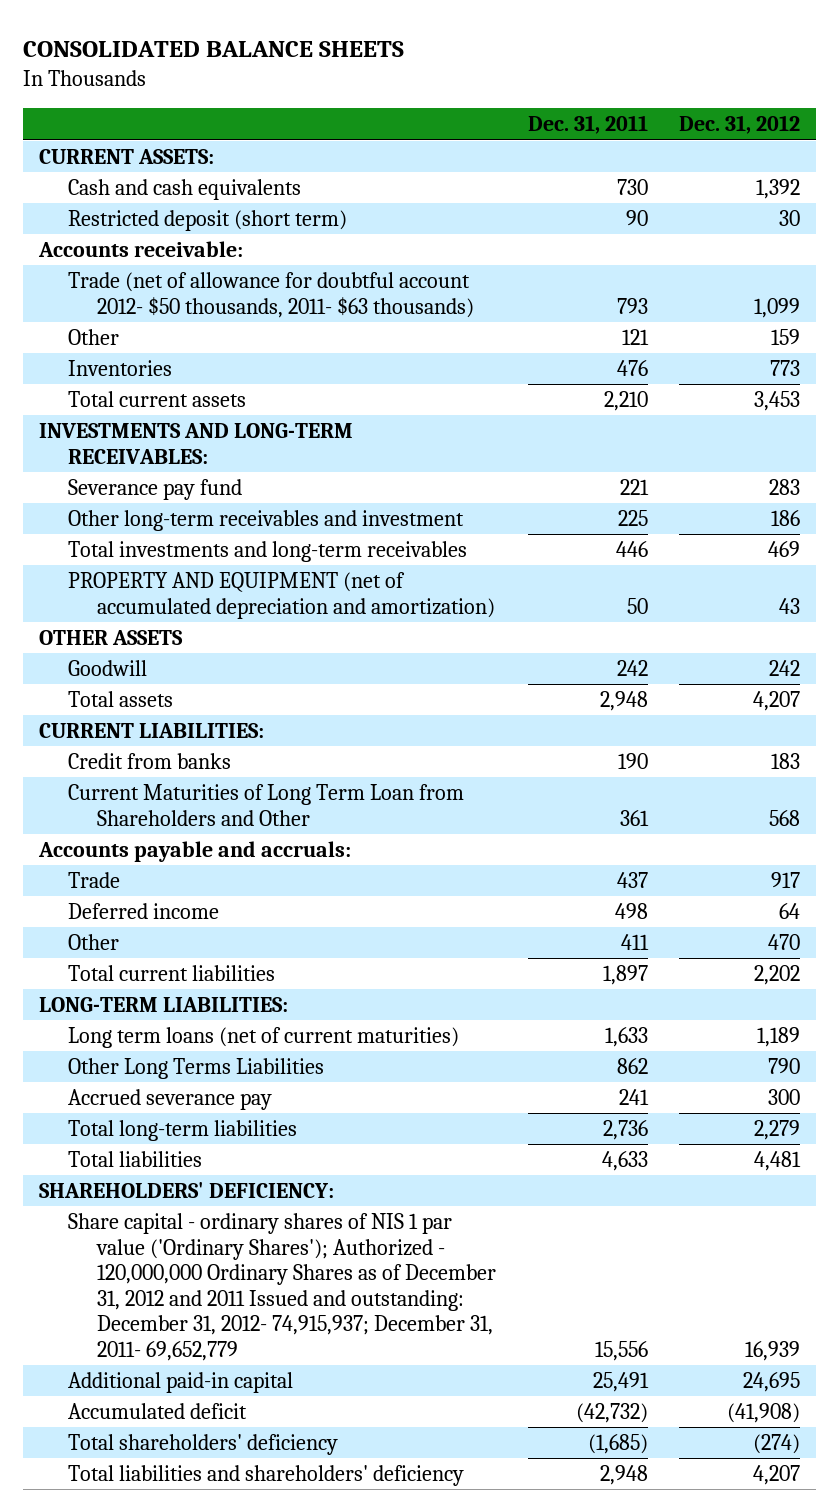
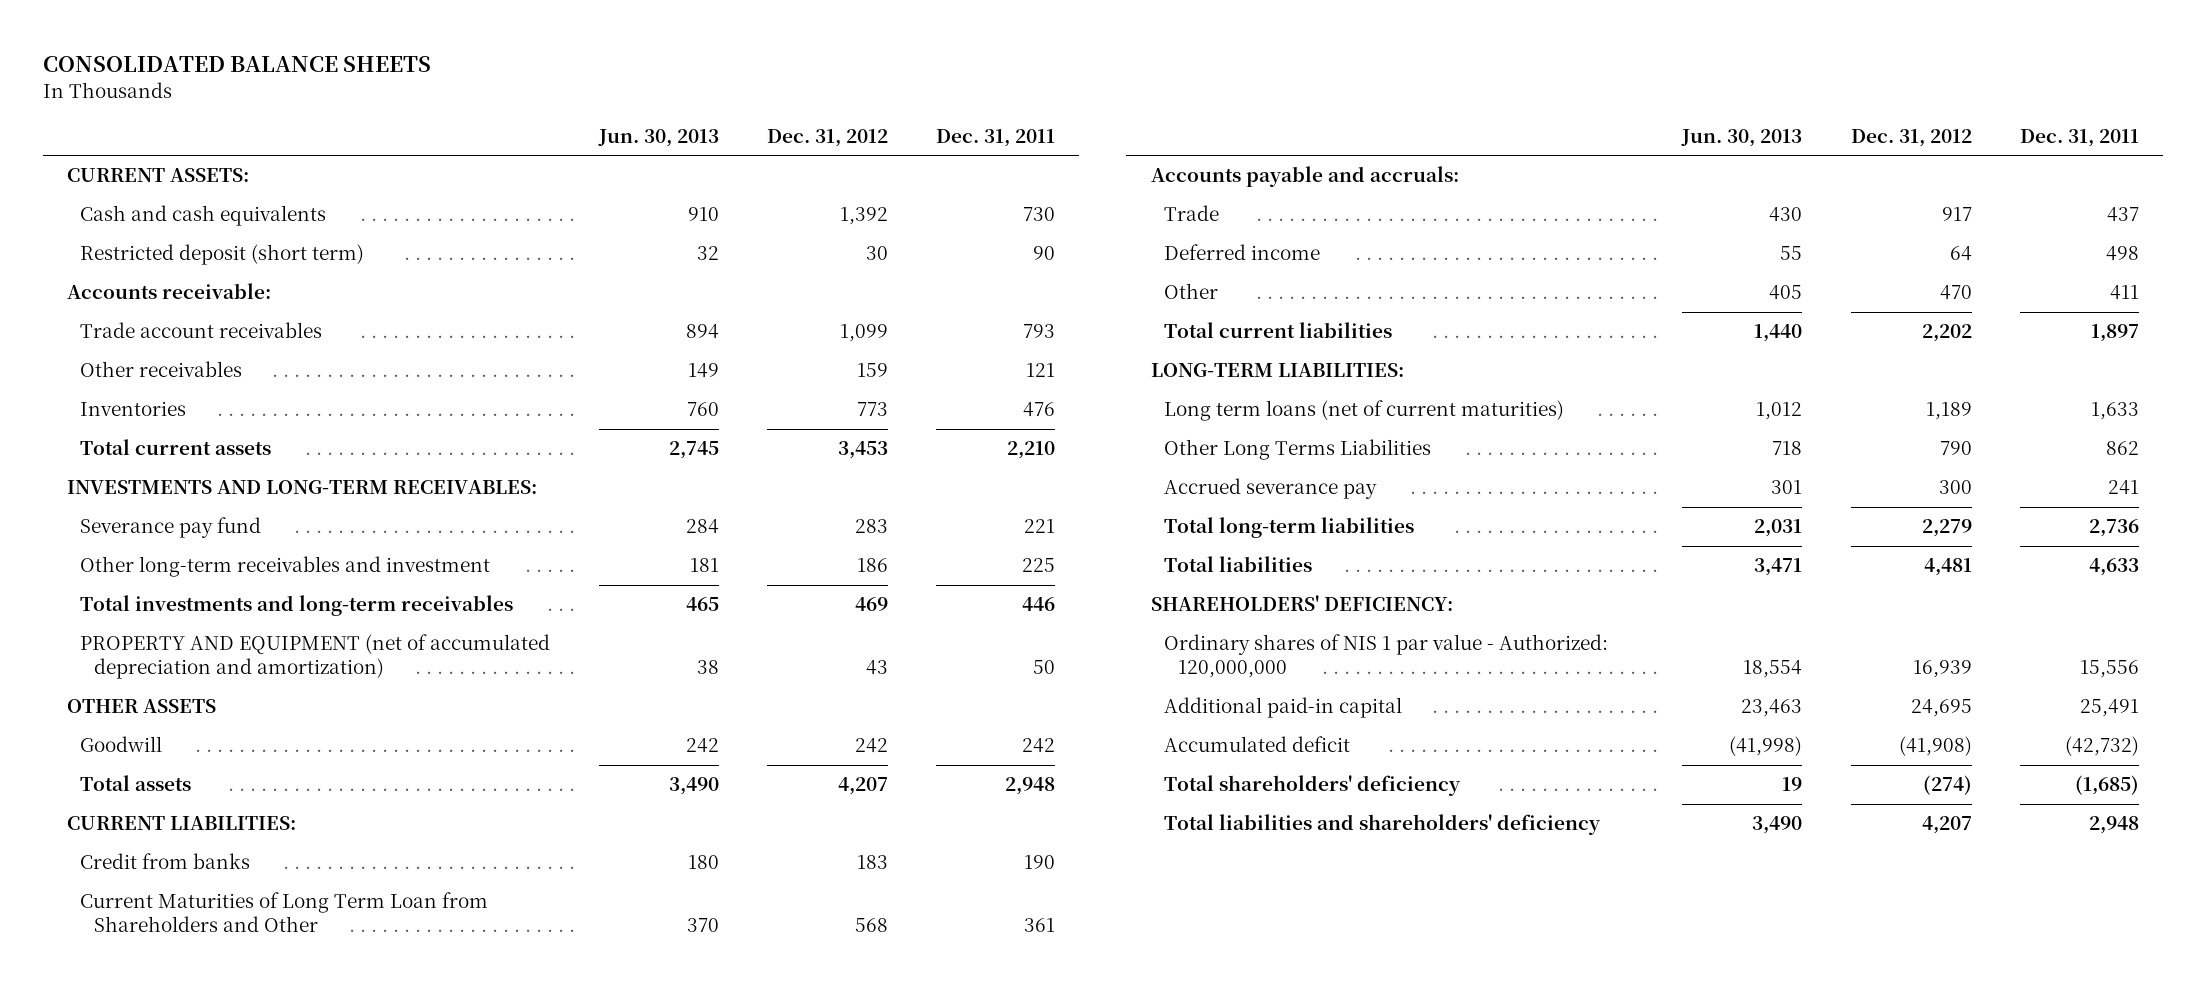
none -> [597,128,719,147] Jun. 30, 2013
[67,272,474,318] Trade (net of allowance for doubtful account 2012- $50 thousands, 2011- $63 thousands) -> [80,322,323,339] Trade account receivables
[67,329,119,346] Other -> [80,361,243,378] Other receivables
[67,1213,496,1361] Share capital - ordinary shares of NIS 1 par value ('Ordinary Shares'); Authorized - 120,000,000 Ordinary Shares as of December 31, 2012 and 2011 Issued and outstanding: December 31, 2012- 74,915,937; December 31, 2011- 69,652,779 -> [1164,634,1609,679] Ordinary shares of NIS 1 par value - Authorized: 120,000,000

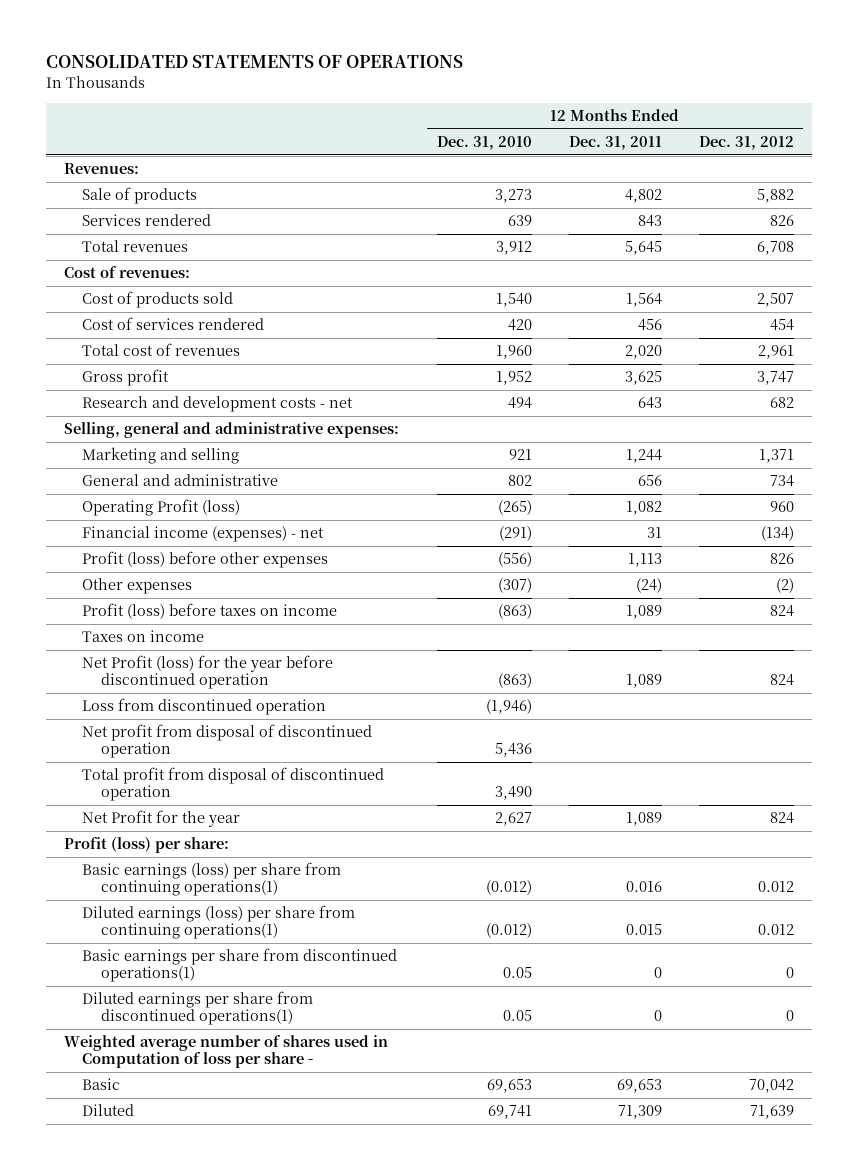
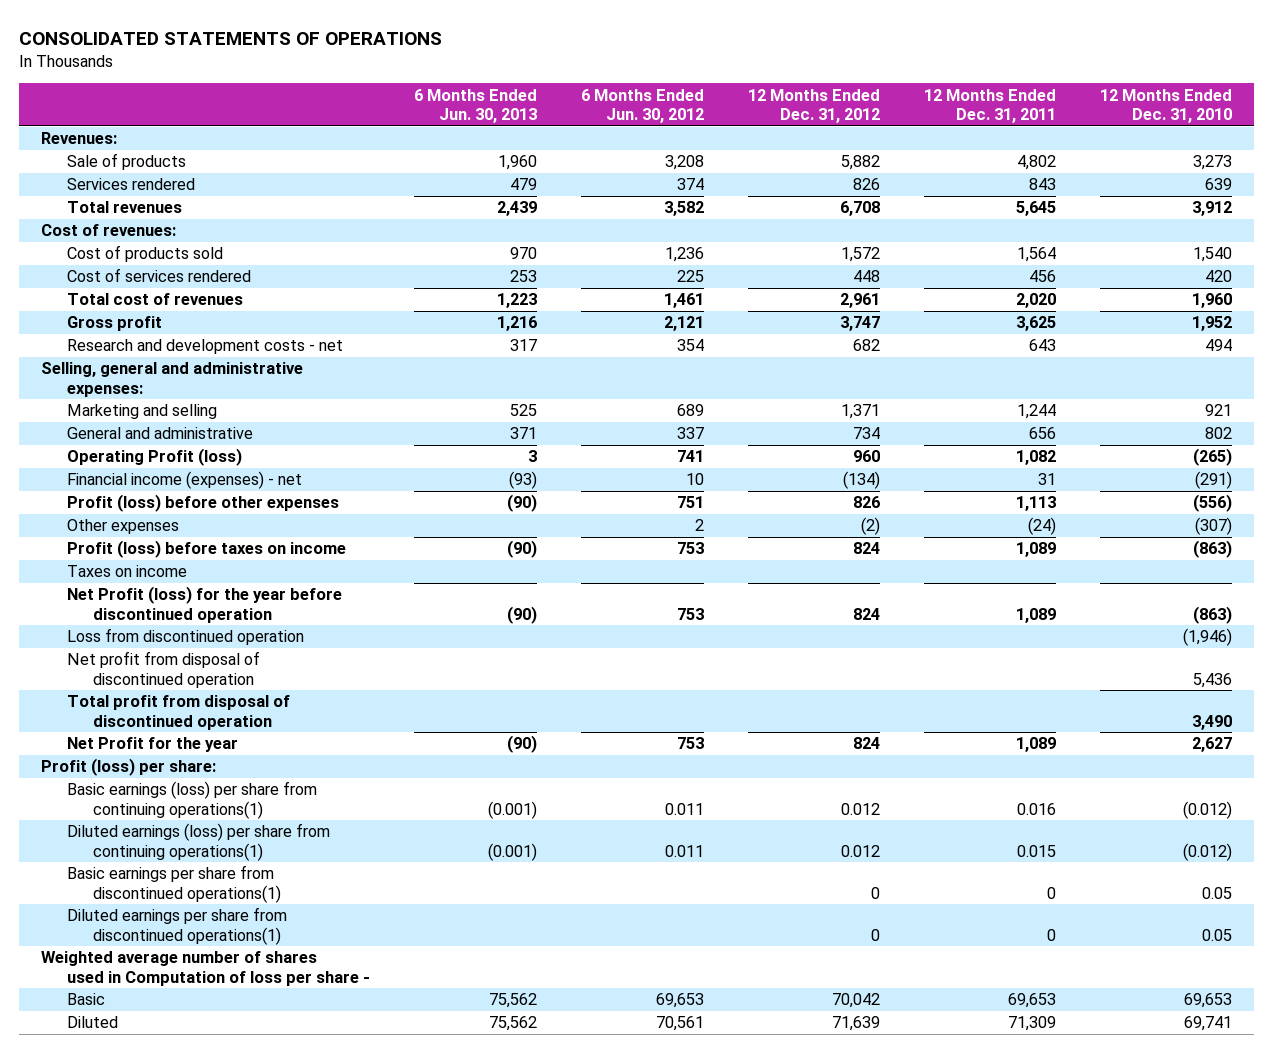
none -> [414,88,538,123] 6 Months Ended Jun. 30, 2013
none -> [581,88,705,123] 6 Months Ended Jun. 30, 2012
[756,293,794,308] 2,507 -> [841,247,881,263] 1,572
[769,319,794,332] 454 -> [853,270,881,283] 448

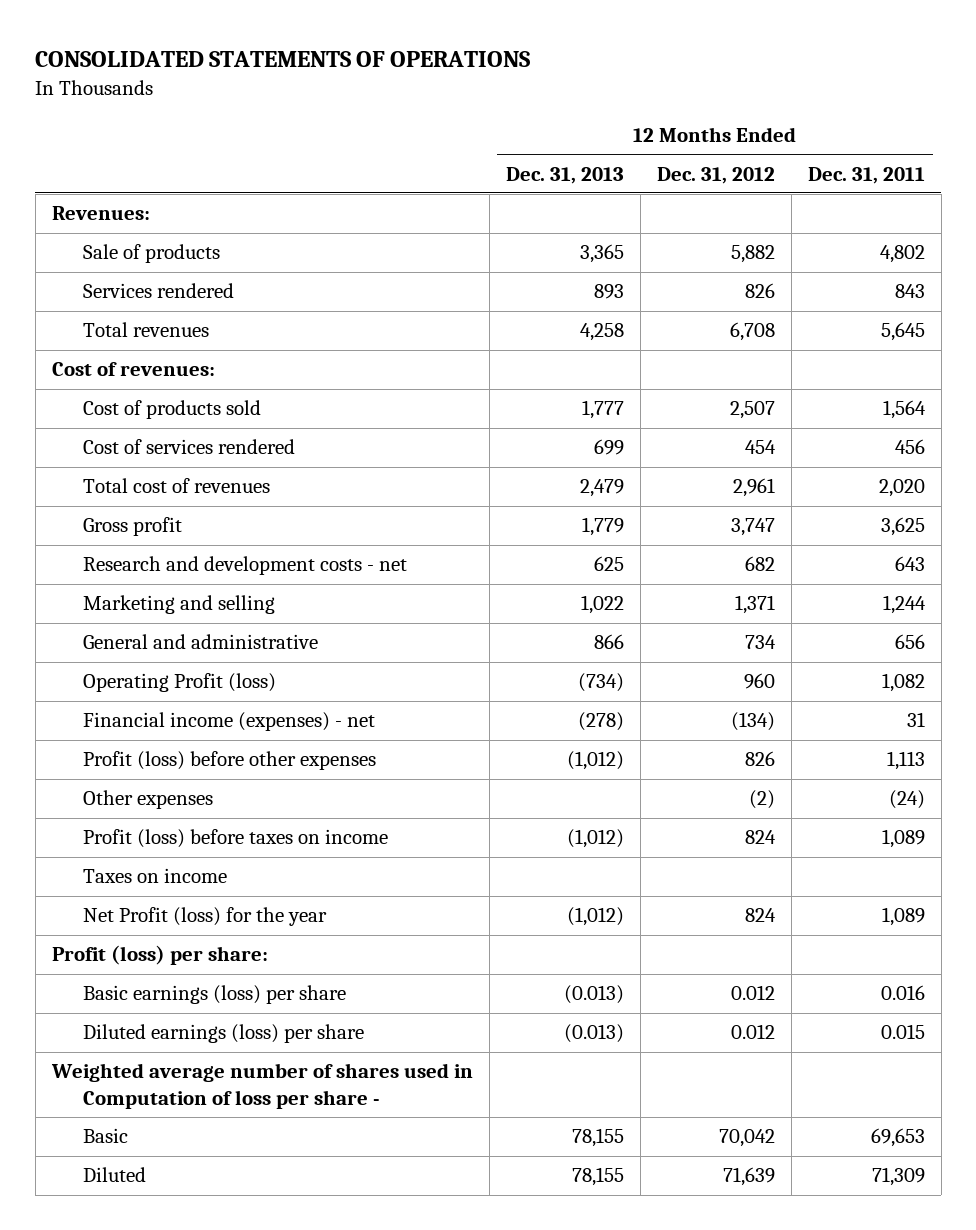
[414,88,538,123] 6 Months Ended Jun. 30, 2013 -> none
[581,88,705,123] 6 Months Ended Jun. 30, 2012 -> none
[1100,88,1233,123] 12 Months Ended Dec. 31, 2010 -> none
none -> [505,166,624,184] Dec. 31, 2013
[841,247,881,263] 1,572 -> [729,401,775,420] 2,507
[853,270,881,283] 448 -> [744,440,776,455] 454
[41,362,304,397] Selling, general and administrative expenses: -> none
[67,586,343,623] Net Profit (loss) for the year before discontinued operation -> none
[67,628,305,646] Loss from discontinued operation -> none
[67,651,261,688] Net profit from disposal of discontinued operation -> none
[67,695,291,730] Total profit from disposal of discontinued operation -> none
[67,737,239,753] Net Profit for the year -> [82,907,327,927] Net Profit (loss) for the year
[67,865,281,903] Basic earnings per share from discontinued operations(1) -> none
[67,907,288,945] Diluted earnings per share from discontinued operations(1) -> none
[67,781,318,819] Basic earnings (loss) per share from continuing operations(1) -> [82,985,346,1005] Basic earnings (loss) per share
[67,823,331,861] Diluted earnings (loss) per share from continuing operations(1) -> [82,1024,364,1044] Diluted earnings (loss) per share

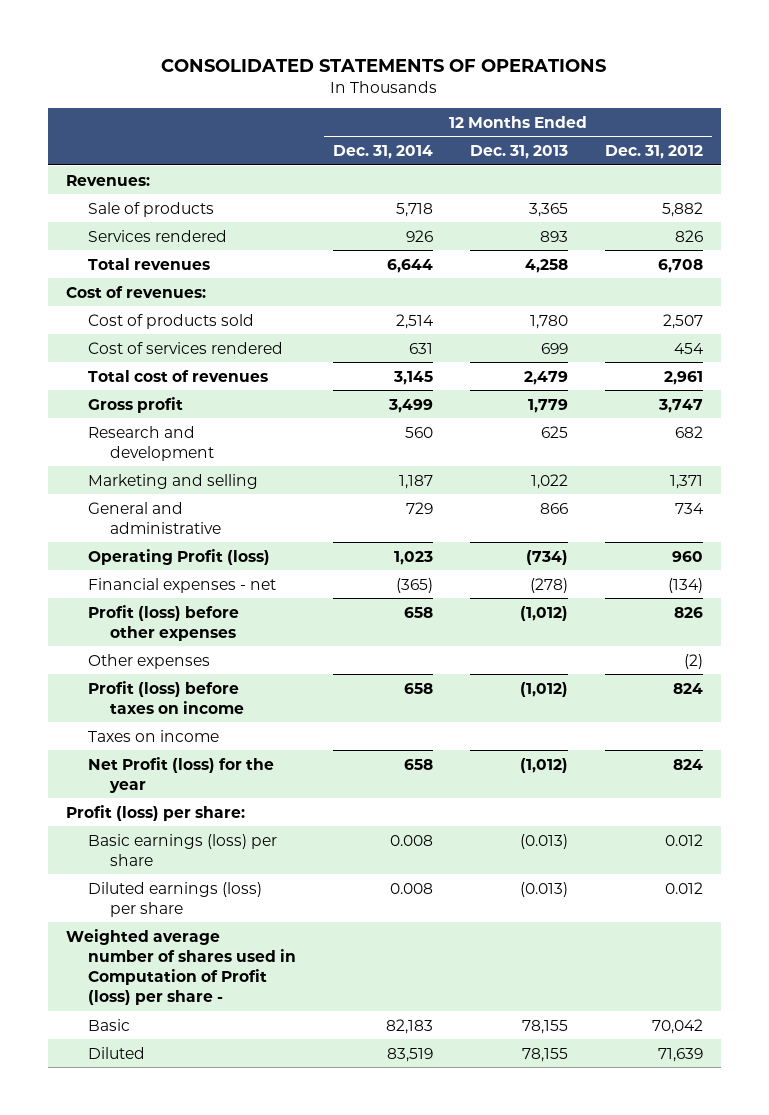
[807,166,925,184] Dec. 31, 2011 -> none
none -> [333,145,434,160] Dec. 31, 2014
[581,400,624,420] 1,777 -> [529,314,568,329] 1,780
[82,556,407,576] Research and development costs - net -> [88,425,215,461] Research and development
[82,712,375,732] Financial income (expenses) - net -> [88,577,277,593] Financial expenses - net
[50,1063,473,1109] Weighted average number of shares used in Computation of loss per share - -> [66,928,297,1006] Weighted average number of shares used in Computation of Profit (loss) per share -

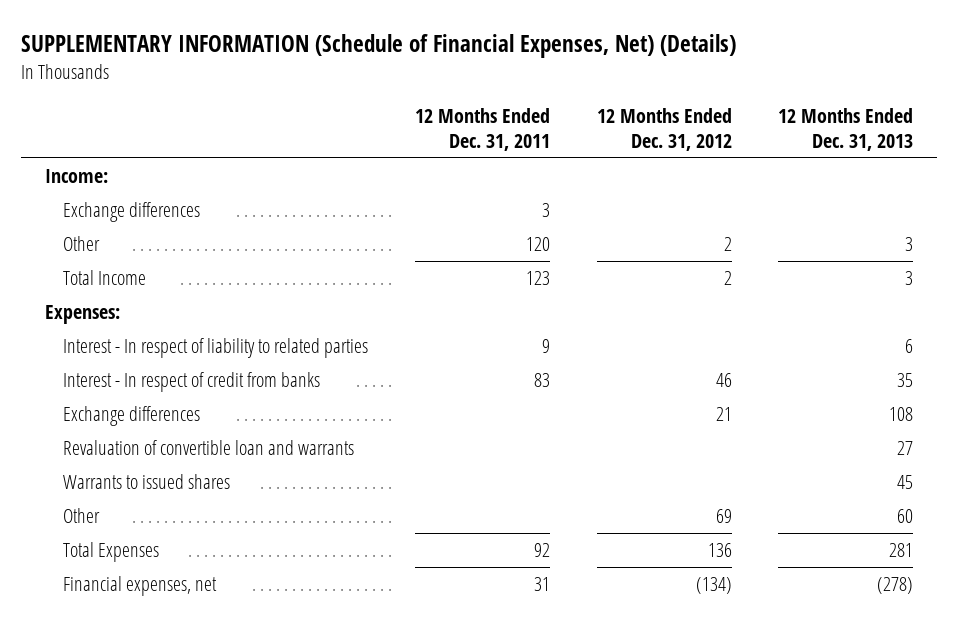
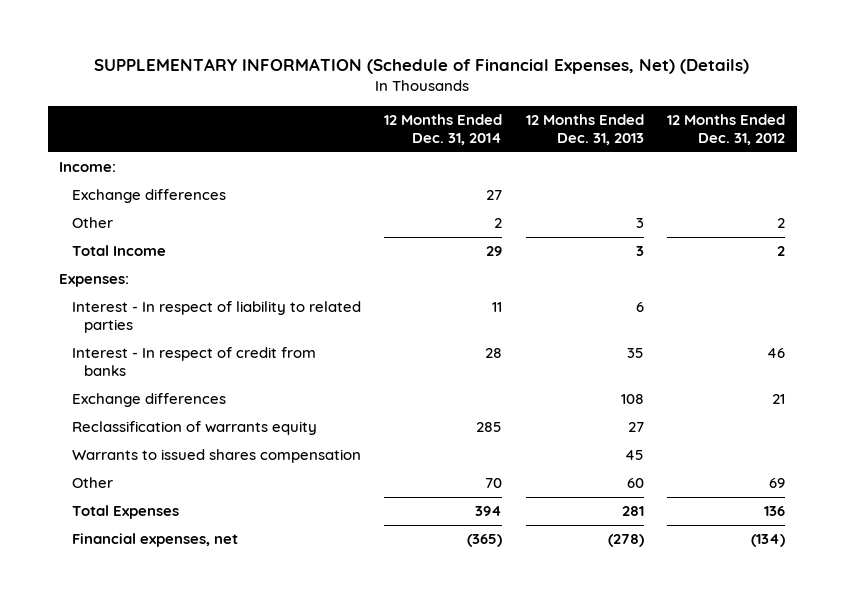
[415,108,551,151] 12 Months Ended Dec. 31, 2011 -> none
none -> [384,114,503,145] 12 Months Ended Dec. 31, 2014
[63,440,355,456] Revaluation of convertible loan and warrants -> [71,421,317,436] Reclassification of warrants equity
[63,474,231,490] Warrants to issued shares -> [71,449,361,464] Warrants to issued shares compensation

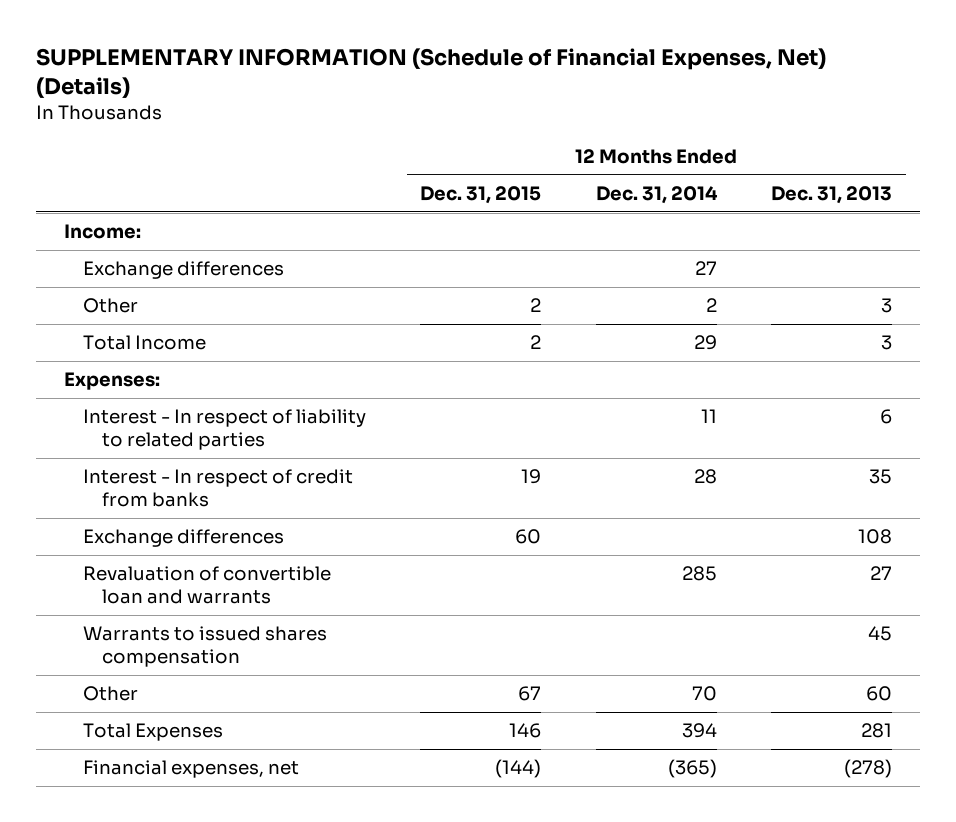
[666,114,785,145] 12 Months Ended Dec. 31, 2012 -> none
none -> [420,185,542,204] Dec. 31, 2015
[71,421,317,436] Reclassification of warrants equity -> [82,566,331,605] Revaluation of convertible loan and warrants

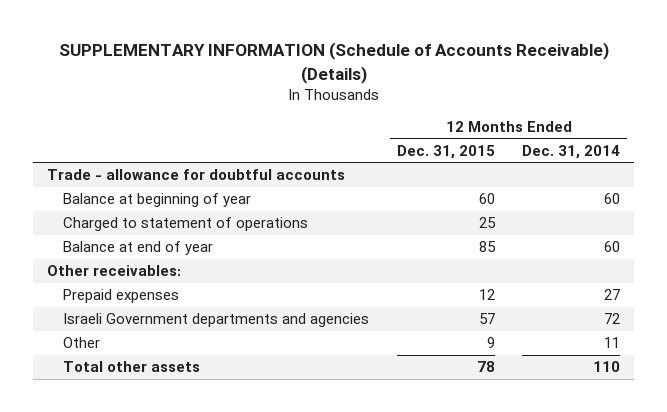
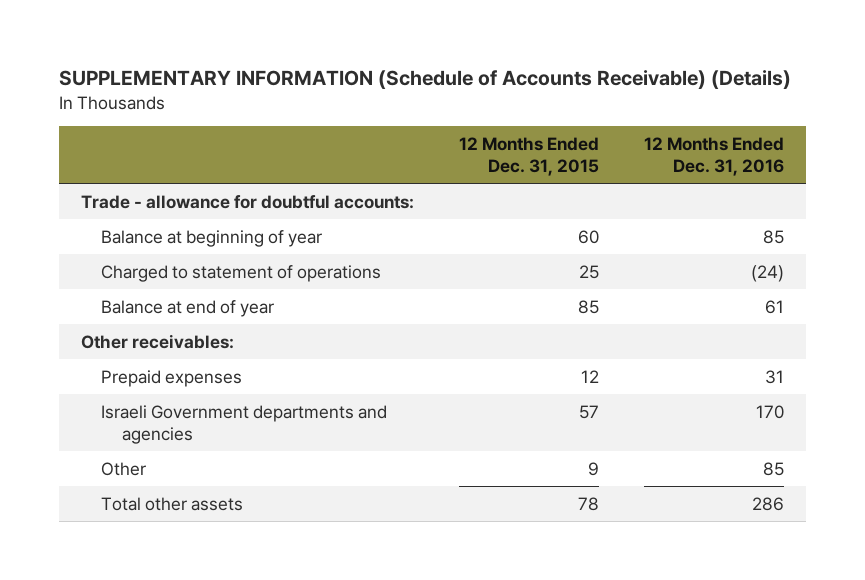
[522,144,621,159] Dec. 31, 2014 -> none
none -> [643,136,784,176] 12 Months Ended Dec. 31, 2016
[47,169,346,181] Trade - allowance for doubtful accounts -> [80,194,414,209] Trade - allowance for doubtful accounts:

